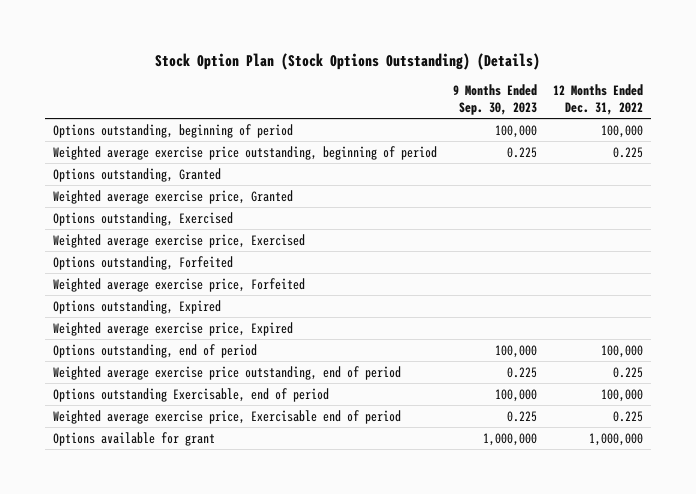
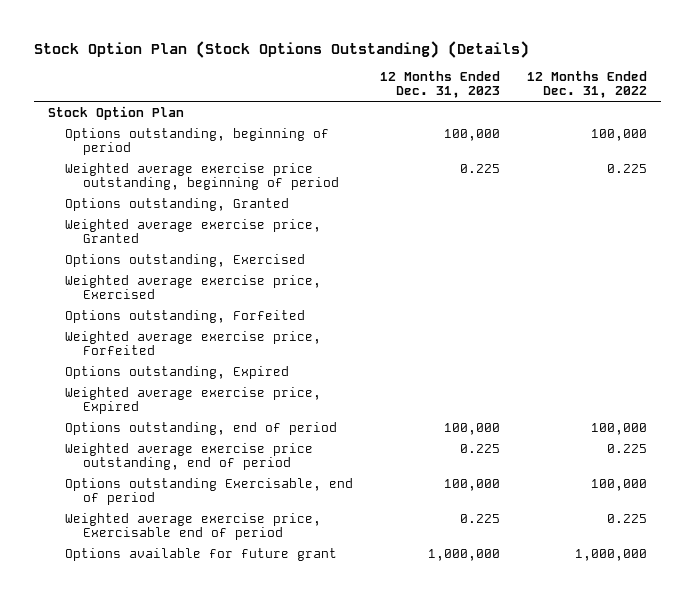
[452,84,537,115] 9 Months Ended Sep. 30, 2023 -> none
none -> [380,70,501,99] 12 Months Ended Dec. 31, 2023
none -> [47,105,184,120] Stock Option Plan
[53,431,216,446] Options available for grant -> [65,547,338,561] Options available for future grant

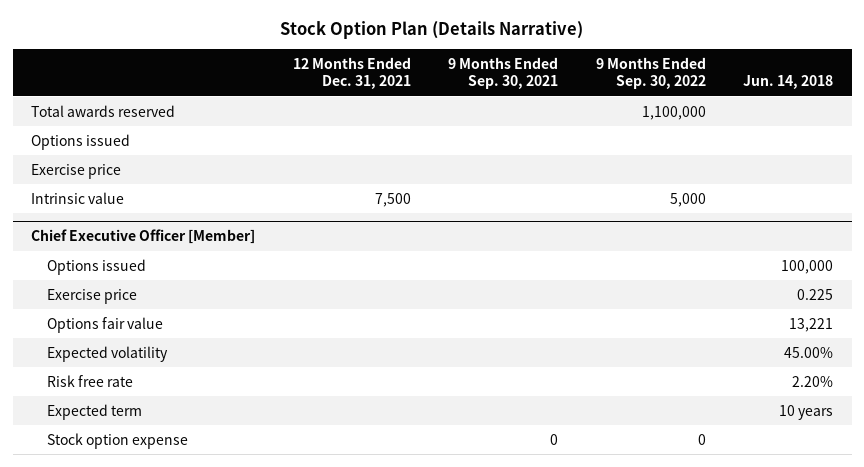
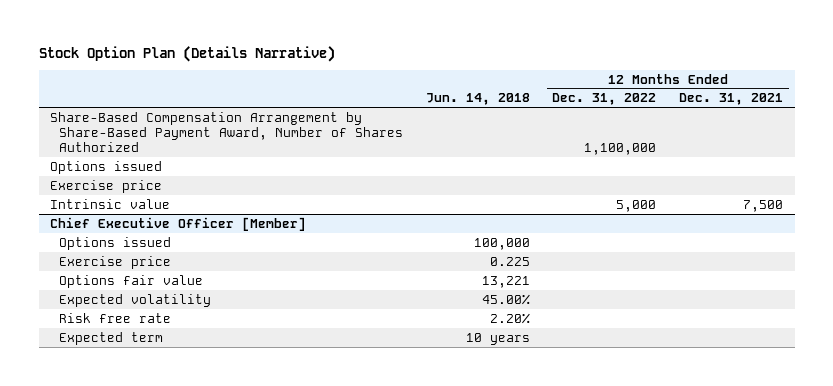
[448,56,559,90] 9 Months Ended Sep. 30, 2021 -> none
[595,56,706,90] 9 Months Ended Sep. 30, 2022 -> none
none -> [552,93,657,106] Dec. 31, 2022
[31,104,176,117] Total awards reserved -> [50,111,403,153] Share-Based Compensation Arrangement by Share-Based Payment Award, Number of Shares Authorized
[47,432,189,449] Stock option expense -> none

